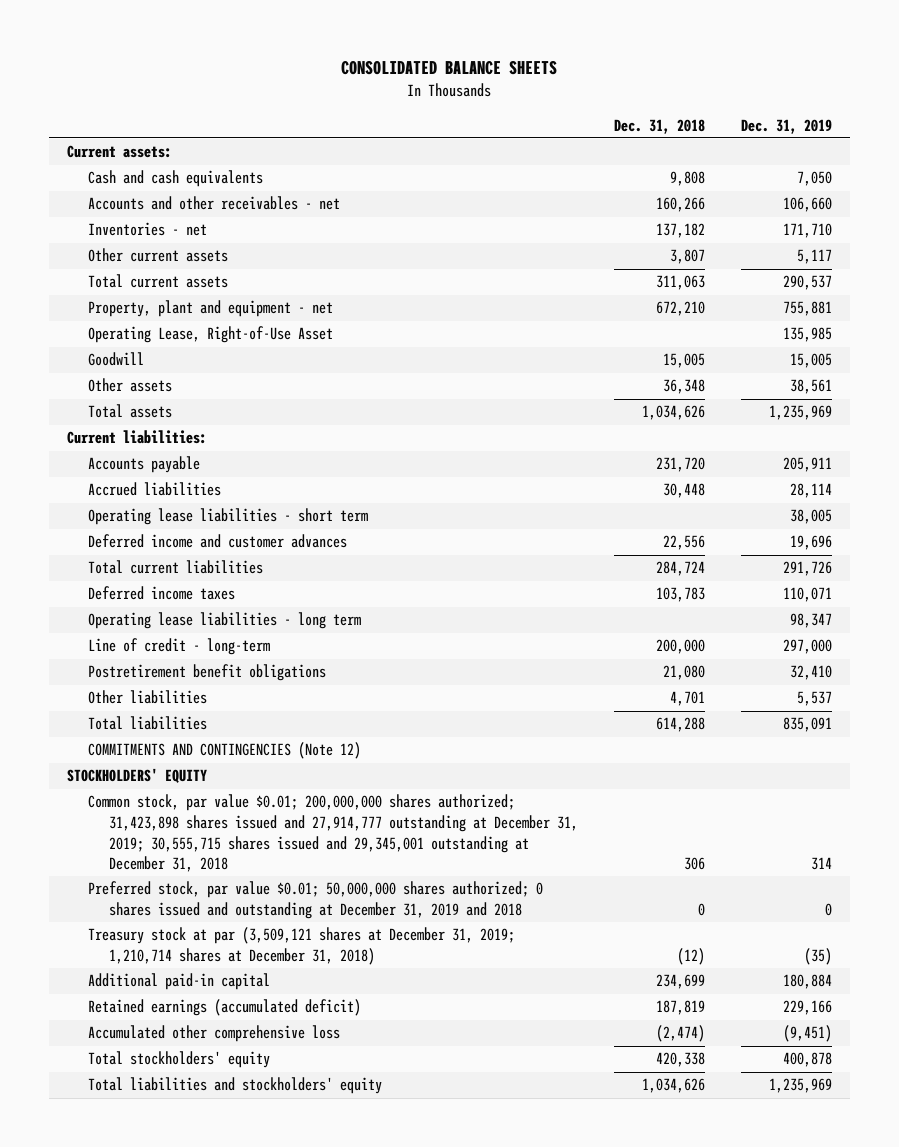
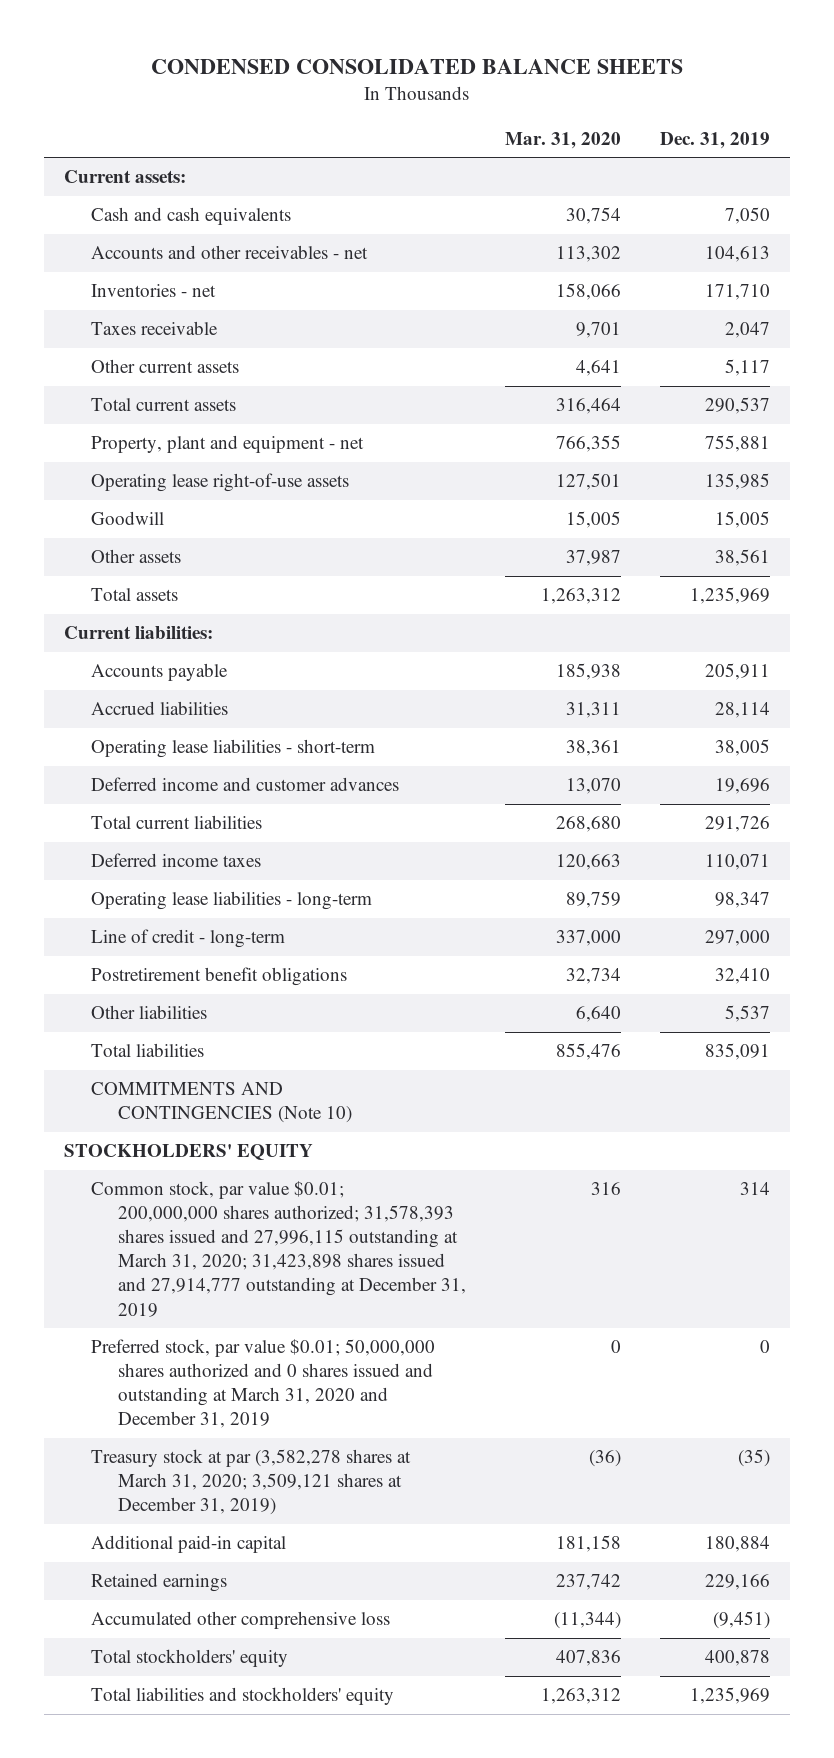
[341,60,558,76] CONSOLIDATED BALANCE SHEETS -> [150,59,683,75] CONDENSED CONSOLIDATED BALANCE SHEETS
[613,118,705,134] Dec. 31, 2018 -> none
none -> [504,131,621,149] Mar. 31, 2020
[782,197,832,213] 106,660 -> [704,246,770,263] 104,613
none -> [90,321,218,336] Taxes receivable
[87,326,333,344] Operating Lease, Right-of-Use Asset -> [90,473,349,493] Operating lease right-of-use assets
[87,508,368,526] Operating lease liabilities - short term -> [90,739,375,759] Operating lease liabilities - short-term
[87,612,361,630] Operating lease liabilities - long term -> [90,891,372,911] Operating lease liabilities - long-term
[87,742,361,760] COMMITMENTS AND CONTINGENCIES (Note 12) -> [90,1082,352,1124] COMMITMENTS AND CONTINGENCIES (Note 10)
[87,794,578,873] Common stock, par value $0.01; 200,000,000 shares authorized; 31,423,898 shares issued and 27,914,777 outstanding at December 31, 2019; 30,555,715 shares issued and 29,345,001 outstanding at December 31, 2018 -> [90,1181,466,1317] Common stock, par value $0.01; 200,000,000 shares authorized; 31,578,393 shares issued and 27,996,115 outstanding at March 31, 2020; 31,423,898 shares issued and 27,914,777 outstanding at December 31, 2019
[87,881,543,920] Preferred stock, par value $0.01; 50,000,000 shares authorized; 0 shares issued and outstanding at December 31, 2019 and 2018 -> [90,1339,435,1429] Preferred stock, par value $0.01; 50,000,000 shares authorized and 0 shares issued and outstanding at March 31, 2020 and December 31, 2019
[87,927,515,966] Treasury stock at par (3,509,121 shares at December 31, 2019; 1,210,714 shares at December 31, 2018) -> [90,1449,411,1516] Treasury stock at par (3,582,278 shares at March 31, 2020; 3,509,121 shares at December 31, 2019)
[87,999,361,1017] Retained earnings (accumulated deficit) -> [90,1573,227,1593] Retained earnings

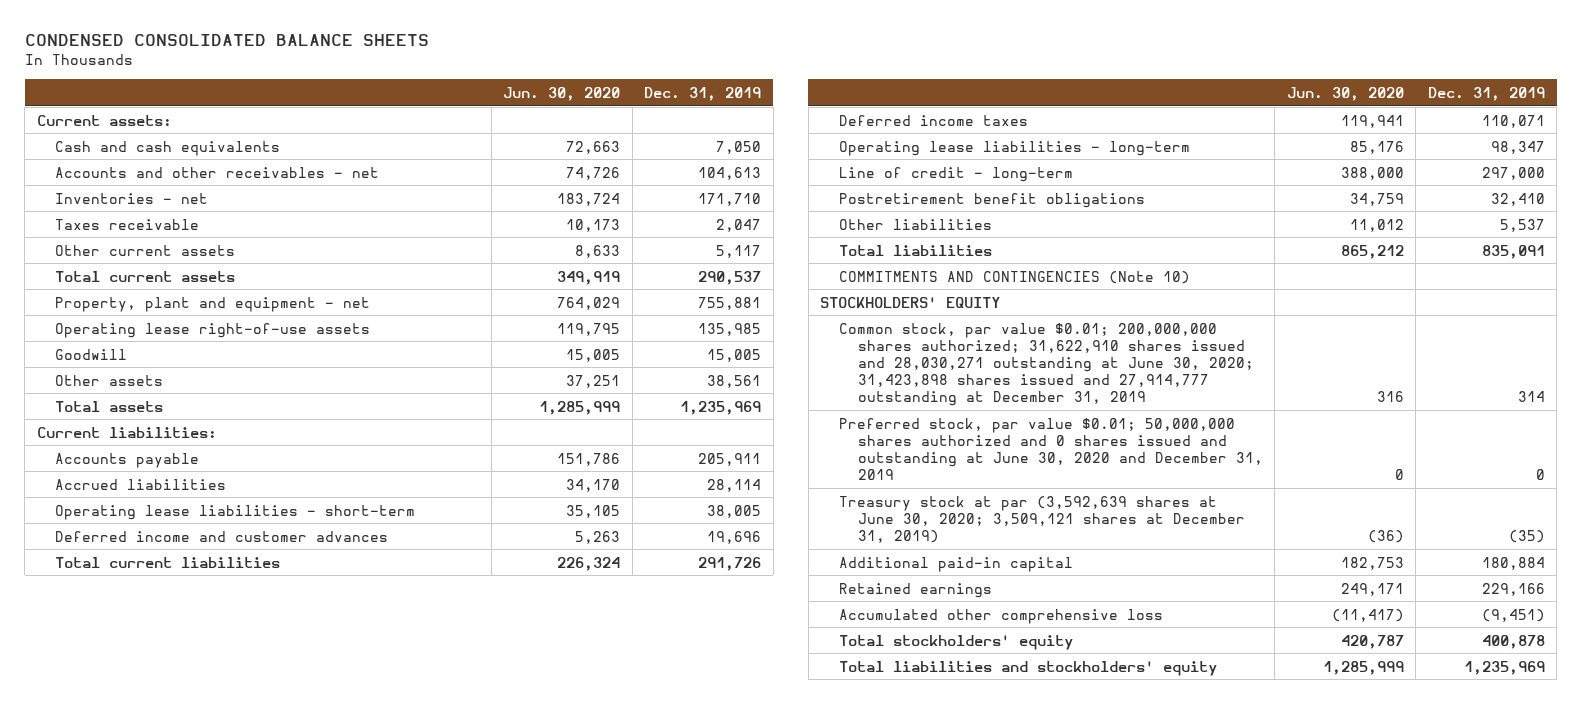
[504,131,621,149] Mar. 31, 2020 -> none
none -> [503,86,621,101] Jun. 30, 2020
[90,1181,466,1317] Common stock, par value $0.01; 200,000,000 shares authorized; 31,578,393 shares issued and 27,996,115 outstanding at March 31, 2020; 31,423,898 shares issued and 27,914,777 outstanding at December 31, 2019 -> [838,322,1254,407] Common stock, par value $0.01; 200,000,000 shares authorized; 31,622,910 shares issued and 28,030,271 outstanding at June 30, 2020; 31,423,898 shares issued and 27,914,777 outstanding at December 31, 2019
[90,1339,435,1429] Preferred stock, par value $0.01; 50,000,000 shares authorized and 0 shares issued and outstanding at March 31, 2020 and December 31, 2019 -> [838,417,1263,480] Preferred stock, par value $0.01; 50,000,000 shares authorized and 0 shares issued and outstanding at June 30, 2020 and December 31, 2019
[90,1449,411,1516] Treasury stock at par (3,582,278 shares at March 31, 2020; 3,509,121 shares at December 31, 2019) -> [838,495,1245,543] Treasury stock at par (3,592,639 shares at June 30, 2020; 3,509,121 shares at December 31, 2019)

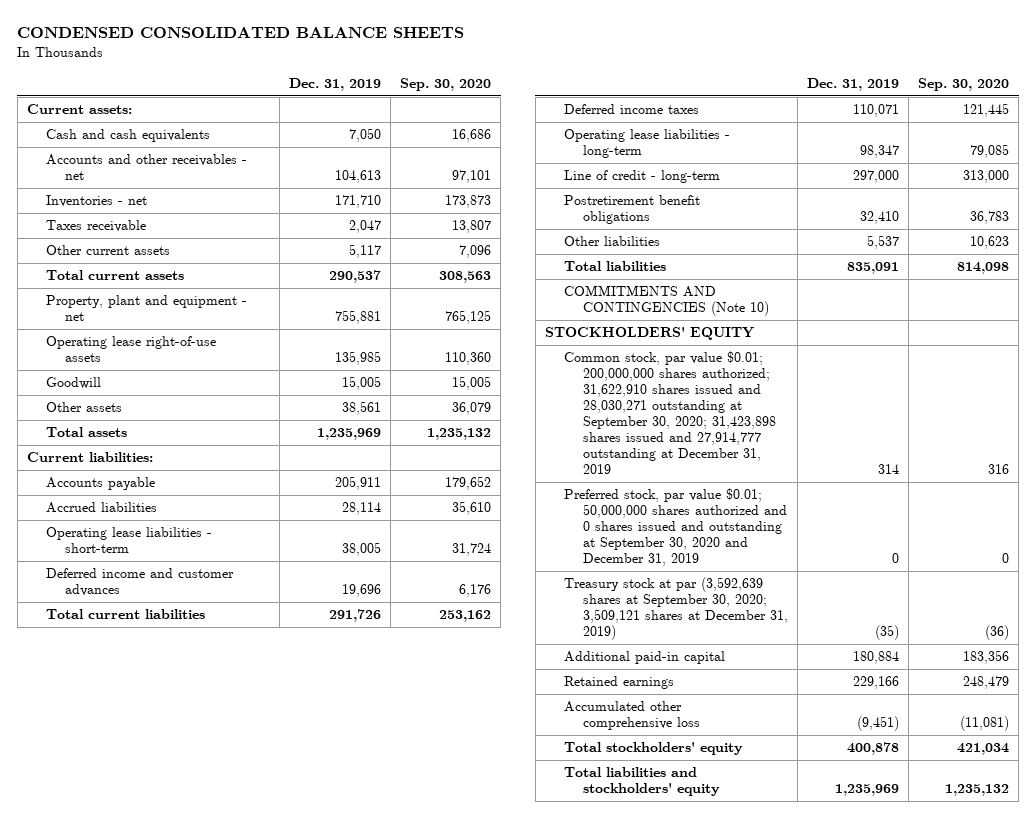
[503,86,621,101] Jun. 30, 2020 -> none
none -> [400,78,492,92] Sep. 30, 2020
[838,322,1254,407] Common stock, par value $0.01; 200,000,000 shares authorized; 31,622,910 shares issued and 28,030,271 outstanding at June 30, 2020; 31,423,898 shares issued and 27,914,777 outstanding at December 31, 2019 -> [563,351,776,475] Common stock, par value $0.01; 200,000,000 shares authorized; 31,622,910 shares issued and 28,030,271 outstanding at September 30, 2020; 31,423,898 shares issued and 27,914,777 outstanding at December 31, 2019
[838,417,1263,480] Preferred stock, par value $0.01; 50,000,000 shares authorized and 0 shares issued and outstanding at June 30, 2020 and December 31, 2019 -> [563,488,787,567] Preferred stock, par value $0.01; 50,000,000 shares authorized and 0 shares issued and outstanding at September 30, 2020 and December 31, 2019
[838,495,1245,543] Treasury stock at par (3,592,639 shares at June 30, 2020; 3,509,121 shares at December 31, 2019) -> [563,577,788,641] Treasury stock at par (3,592,639 shares at September 30, 2020; 3,509,121 shares at December 31, 2019)

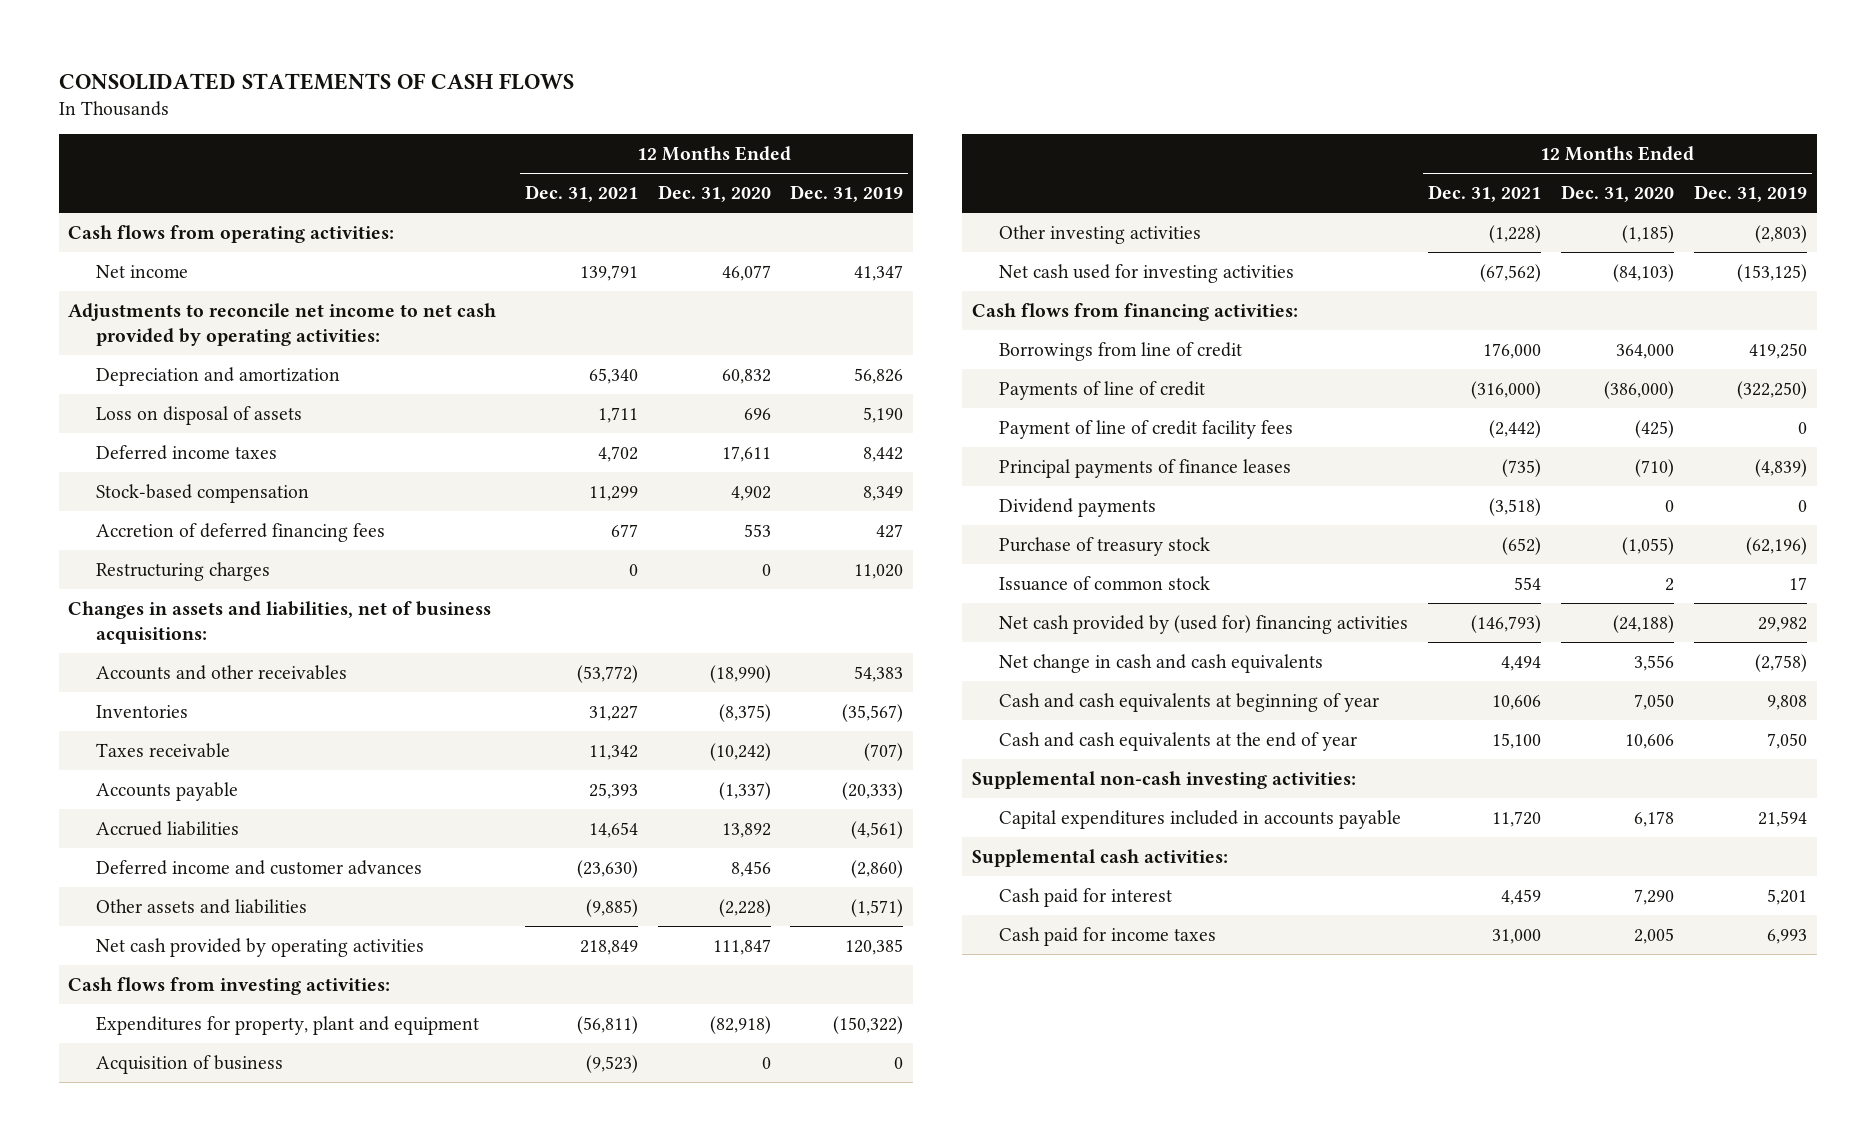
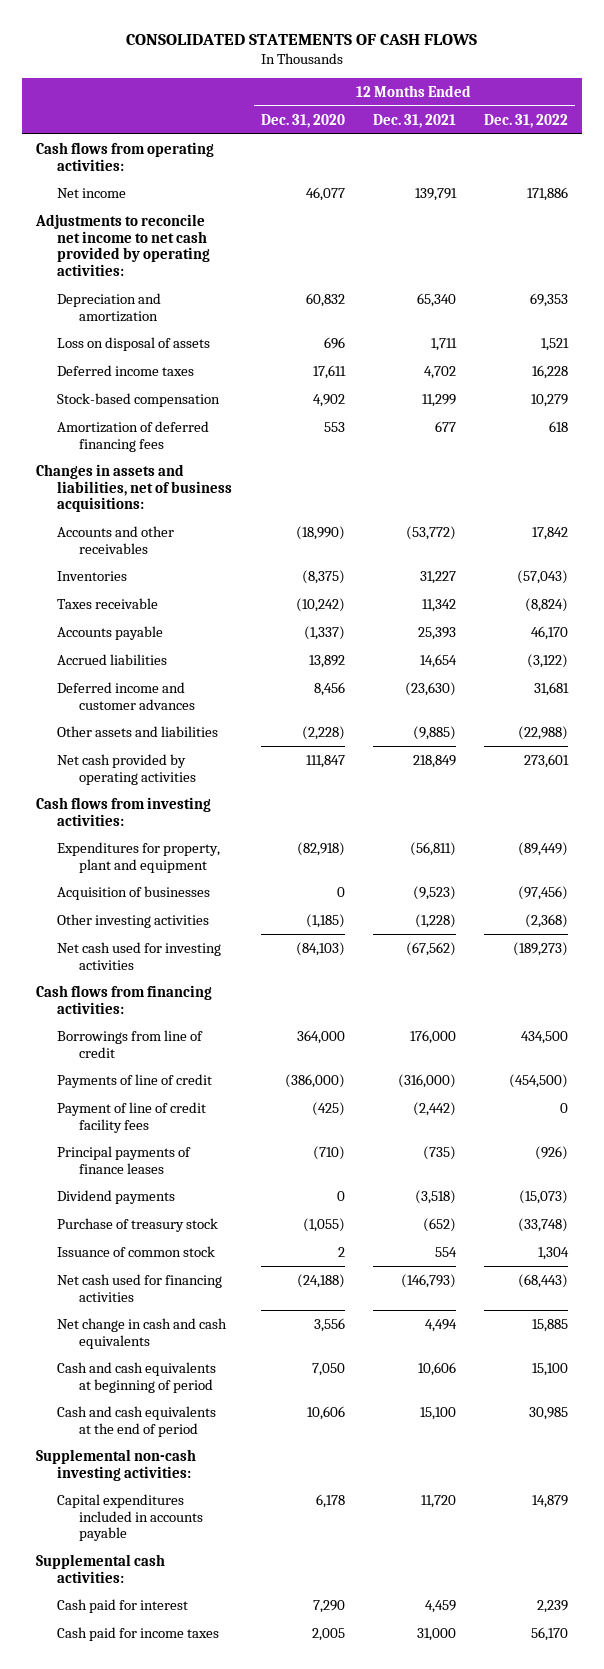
[790,185,904,203] Dec. 31, 2019 -> none
none -> [483,113,568,128] Dec. 31, 2022
[95,561,270,581] Restructuring charges -> none
[95,522,385,542] Accretion of deferred financing fees -> [57,420,210,452] Amortization of deferred financing fees
[95,1054,283,1074] Acquisition of business -> [57,885,211,900] Acquisition of businesses
[999,614,1409,634] Net cash provided by (used for) financing activities -> [57,1273,223,1302] Net cash used for financing activities
[999,692,1380,712] Cash and cash equivalents at beginning of year -> [57,1361,217,1393] Cash and cash equivalents at beginning of period
[999,731,1358,751] Cash and cash equivalents at the end of year -> [57,1405,217,1437] Cash and cash equivalents at the end of period

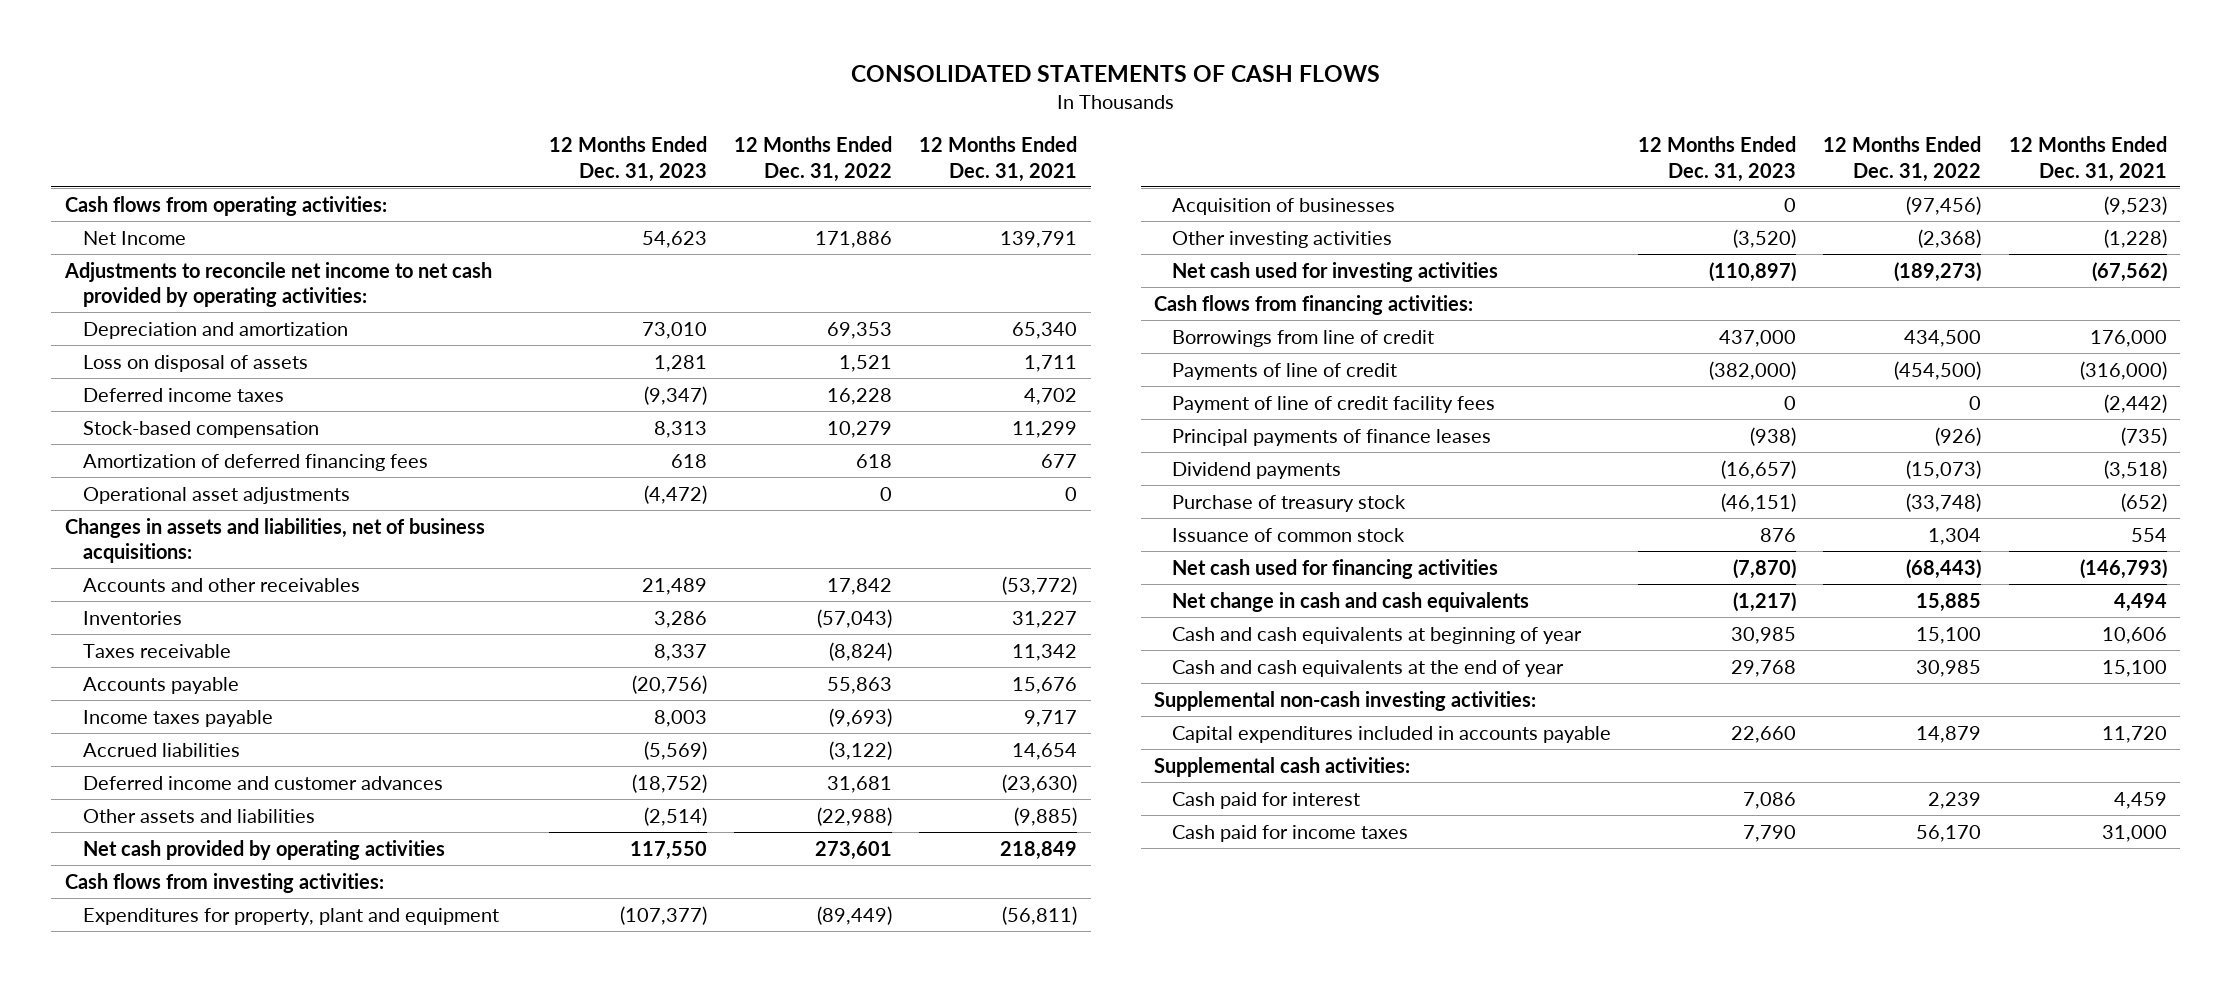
[260,113,345,128] Dec. 31, 2020 -> none
none -> [548,136,707,182] 12 Months Ended Dec. 31, 2023
[57,187,127,198] Net income -> [82,230,186,245] Net Income
none -> [82,486,350,504] Operational asset adjustments
[417,626,456,640] 25,393 -> [1012,676,1078,694] 15,676
[530,625,568,640] 46,170 -> [826,676,892,694] 55,863
none -> [82,709,273,727] Income taxes payable
[57,1361,217,1393] Cash and cash equivalents at beginning of period -> [1172,626,1583,644] Cash and cash equivalents at beginning of year
[57,1405,217,1437] Cash and cash equivalents at the end of period -> [1172,659,1565,677] Cash and cash equivalents at the end of year

